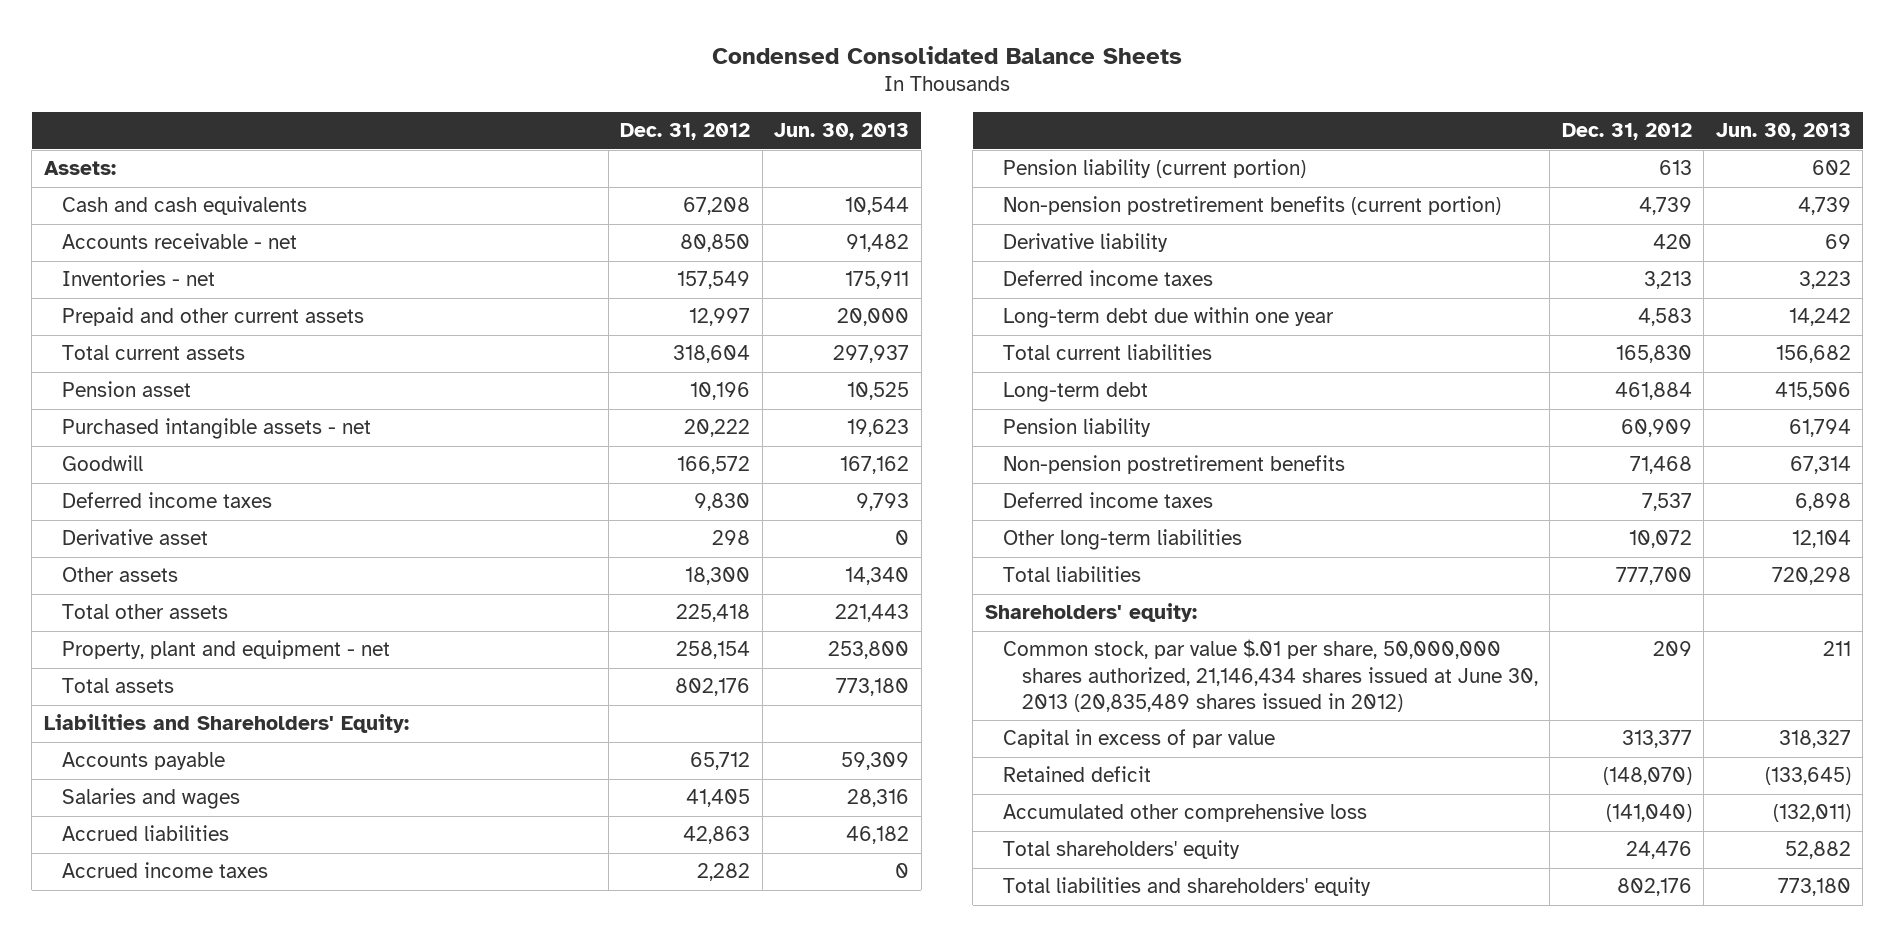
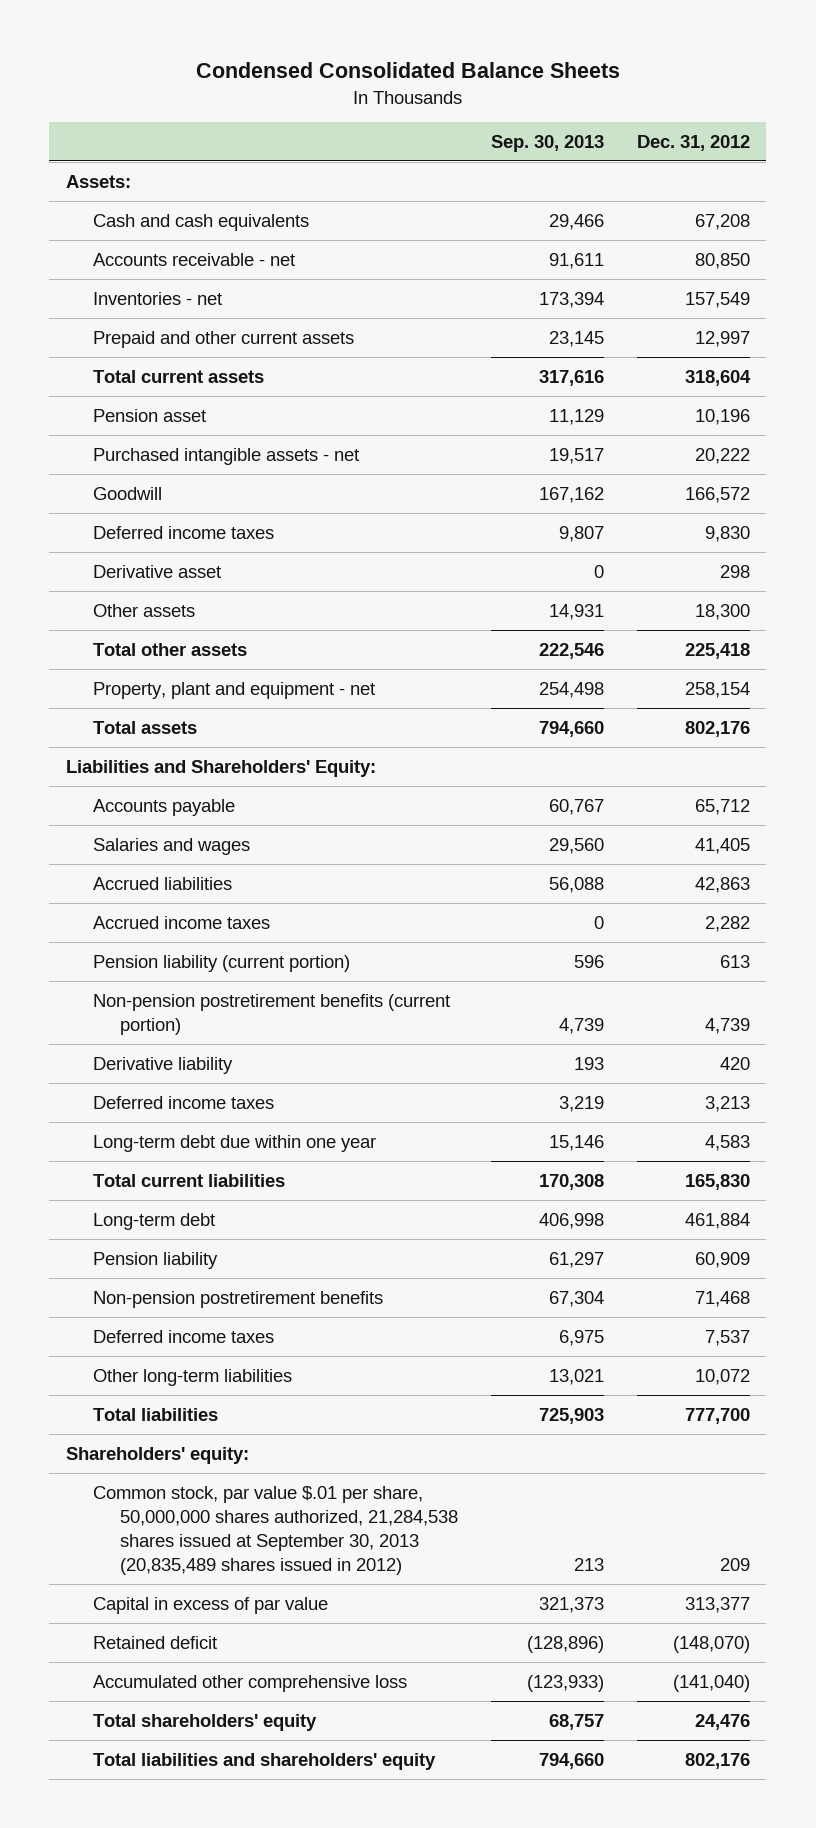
[774,123,910,141] Jun. 30, 2013 -> none
none -> [490,135,604,153] Sep. 30, 2013
[1003,639,1538,713] Common stock, par value $.01 per share, 50,000,000 shares authorized, 21,146,434 shares issued at June 30, 2013 (20,835,489 shares issued in 2012) -> [92,1485,458,1576] Common stock, par value $.01 per share, 50,000,000 shares authorized, 21,284,538 shares issued at September 30, 2013 (20,835,489 shares issued in 2012)

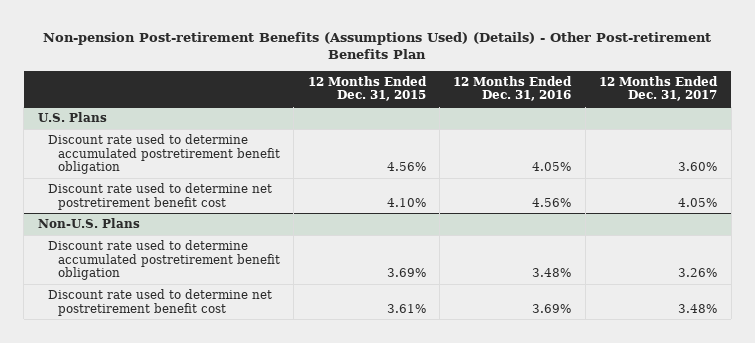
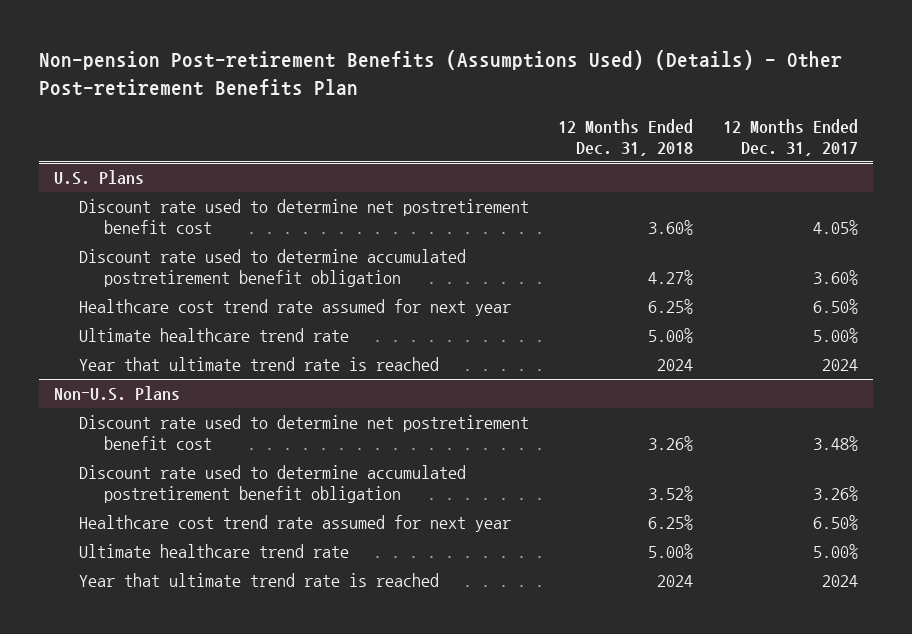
[307,75,427,102] 12 Months Ended Dec. 31, 2015 -> none
[453,75,573,102] 12 Months Ended Dec. 31, 2016 -> none
none -> [558,118,694,156] 12 Months Ended Dec. 31, 2018
[47,134,280,175] Discount rate used to determine accumulated postretirement benefit obligation -> [78,249,466,288] Discount rate used to determine accumulated postretirement benefit obligation
none -> [78,299,511,317] Healthcare cost trend rate assumed for next year
none -> [78,328,349,343] Ultimate healthcare trend rate
none -> [78,357,439,372] Year that ultimate trend rate is reached
[47,240,280,281] Discount rate used to determine accumulated postretirement benefit obligation -> [78,465,466,504] Discount rate used to determine accumulated postretirement benefit obligation
none -> [78,515,511,533] Healthcare cost trend rate assumed for next year
none -> [78,544,349,559] Ultimate healthcare trend rate
none -> [78,573,439,588] Year that ultimate trend rate is reached

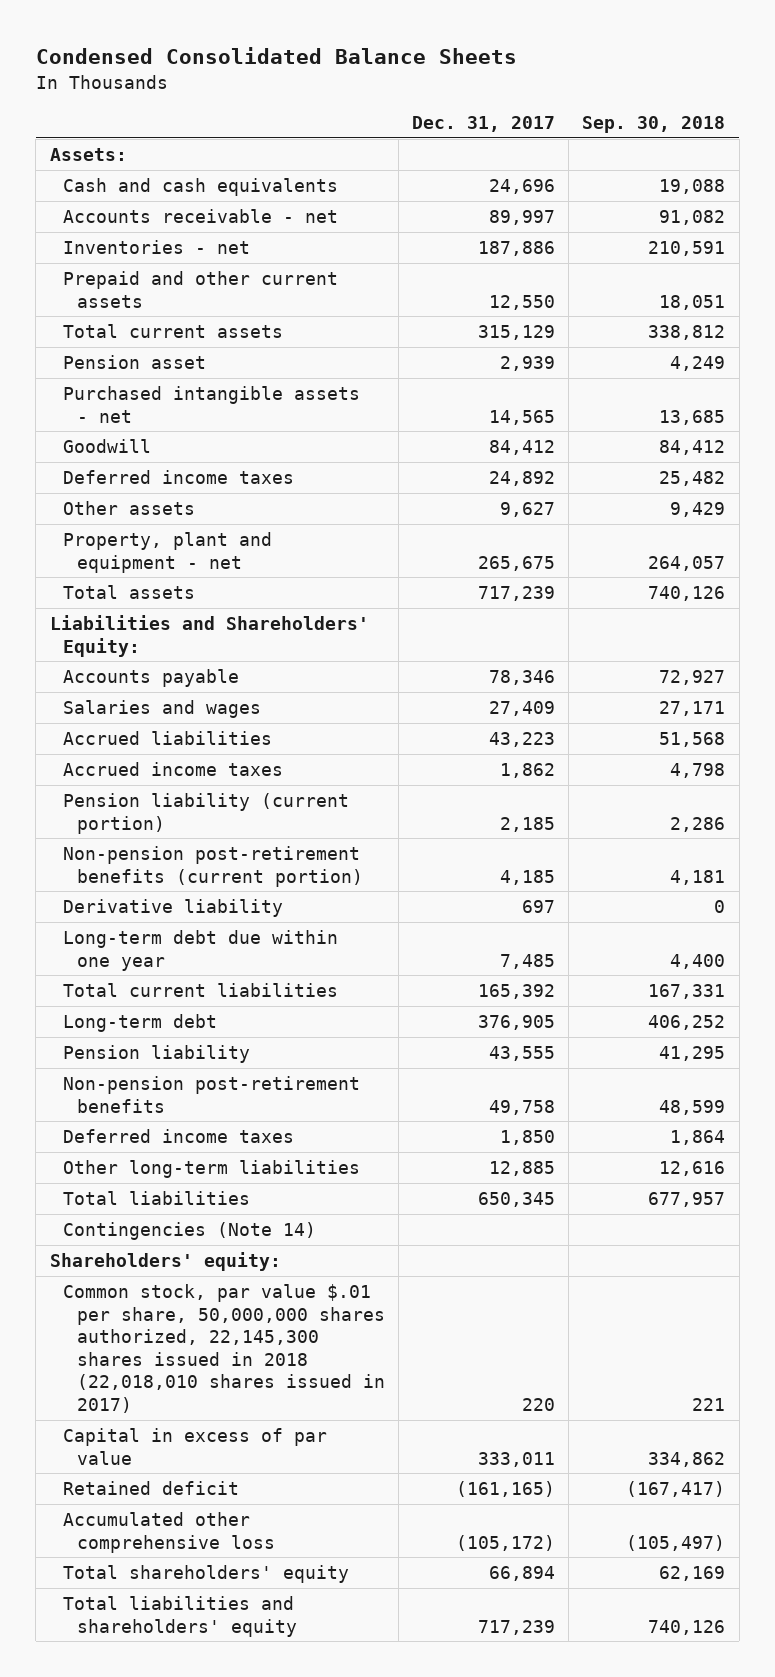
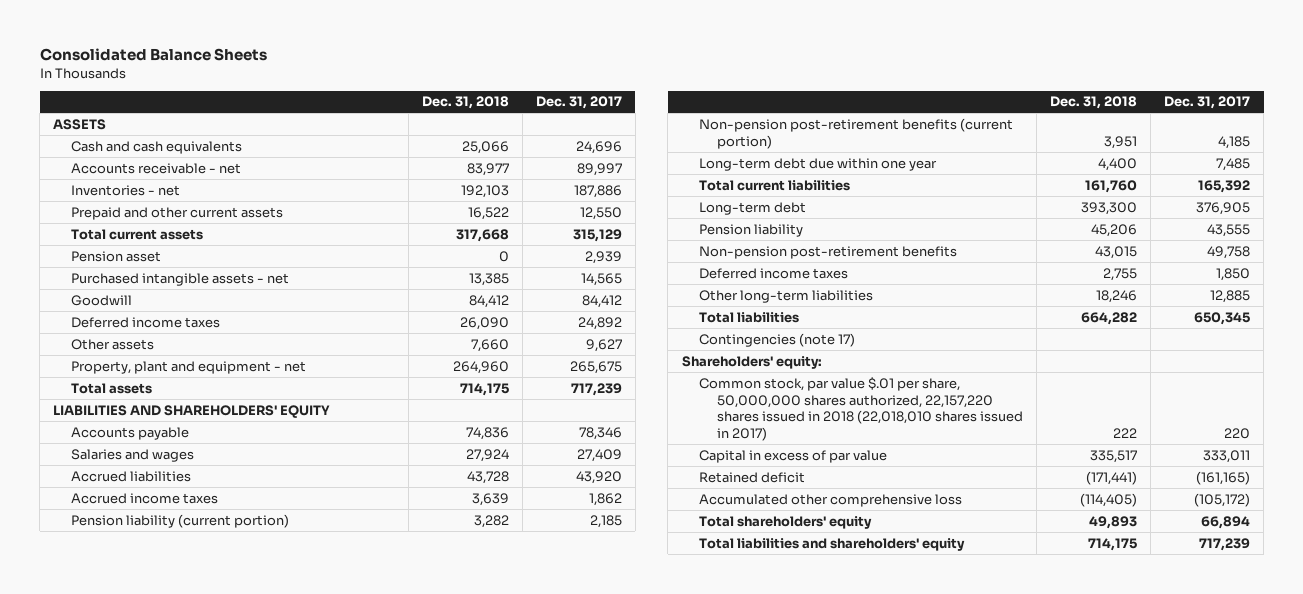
[35,47,517,65] Condensed Consolidated Balance Sheets -> [39,48,267,62] Consolidated Balance Sheets
[582,116,726,134] Sep. 30, 2018 -> none
none -> [421,96,509,110] Dec. 31, 2018
[49,147,127,161] Assets: -> [53,118,107,130] ASSETS
[49,614,369,657] Liabilities and Shareholders' Equity: -> [53,404,331,418] LIABILITIES AND SHAREHOLDERS' EQUITY
[489,731,556,747] 43,223 -> [575,470,622,484] 43,920
[63,898,284,917] Derivative liability -> none
[63,1221,317,1240] Contingencies (Note 14) -> [699,332,856,347] Contingencies (note 17)
[63,1283,386,1414] Common stock, par value $.01 per share, 50,000,000 shares authorized, 22,145,300 shares issued in 2018 (22,018,010 shares issued in 2017) -> [699,376,1023,442] Common stock, par value $.01 per share, 50,000,000 shares authorized, 22,157,220 shares issued in 2018 (22,018,010 shares issued in 2017)

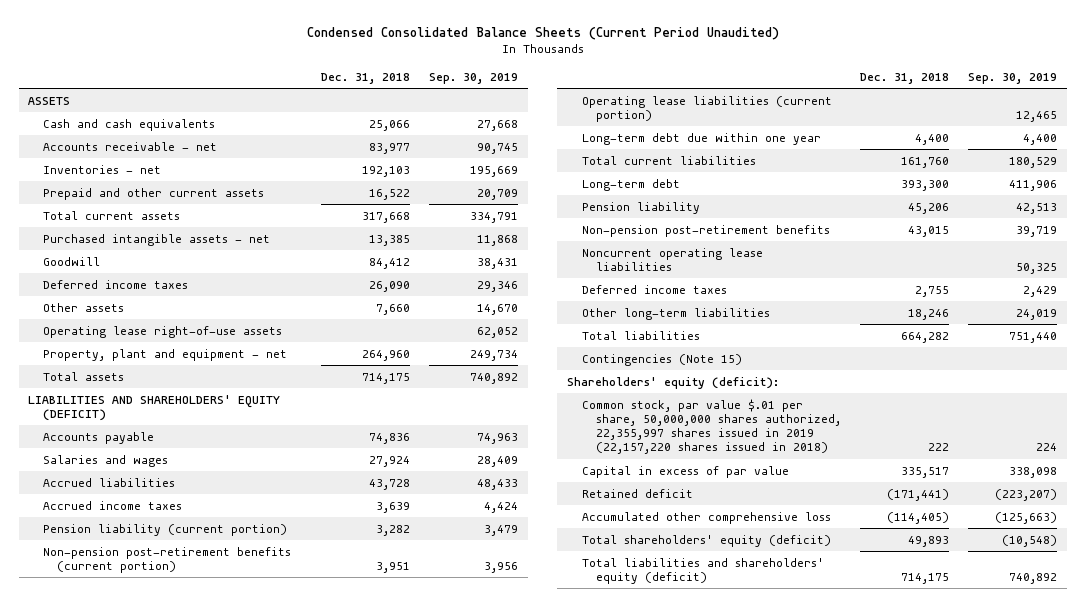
[39,48,267,62] Consolidated Balance Sheets -> [306,27,779,41] Condensed Consolidated Balance Sheets (Current Period Unaudited)
[535,96,622,110] Dec. 31, 2017 -> none
none -> [429,72,519,84] Sep. 30, 2019
[71,250,162,262] Pension asset -> none
none -> [42,325,282,338] Operating lease right-of-use assets
[53,404,331,418] LIABILITIES AND SHAREHOLDERS' EQUITY -> [28,394,281,421] LIABILITIES AND SHAREHOLDERS' EQUITY (DEFICIT)
none -> [581,95,832,122] Operating lease liabilities (current portion)
none -> [581,247,763,271] Noncurrent operating lease liabilities
[699,332,856,347] Contingencies (note 17) -> [581,353,742,366] Contingencies (Note 15)
[681,355,822,369] Shareholders' equity: -> [566,376,779,389] Shareholders' equity (deficit):
[699,376,1023,442] Common stock, par value $.01 per share, 50,000,000 shares authorized, 22,157,220 shares issued in 2018 (22,018,010 shares issued in 2017) -> [581,398,842,455] Common stock, par value $.01 per share, 50,000,000 shares authorized, 22,355,997 shares issued in 2019 (22,157,220 shares issued in 2018)
[699,515,873,529] Total shareholders' equity -> [581,534,831,547] Total shareholders' equity (deficit)
[699,537,966,551] Total liabilities and shareholders' equity -> [581,557,824,584] Total liabilities and shareholders' equity (deficit)

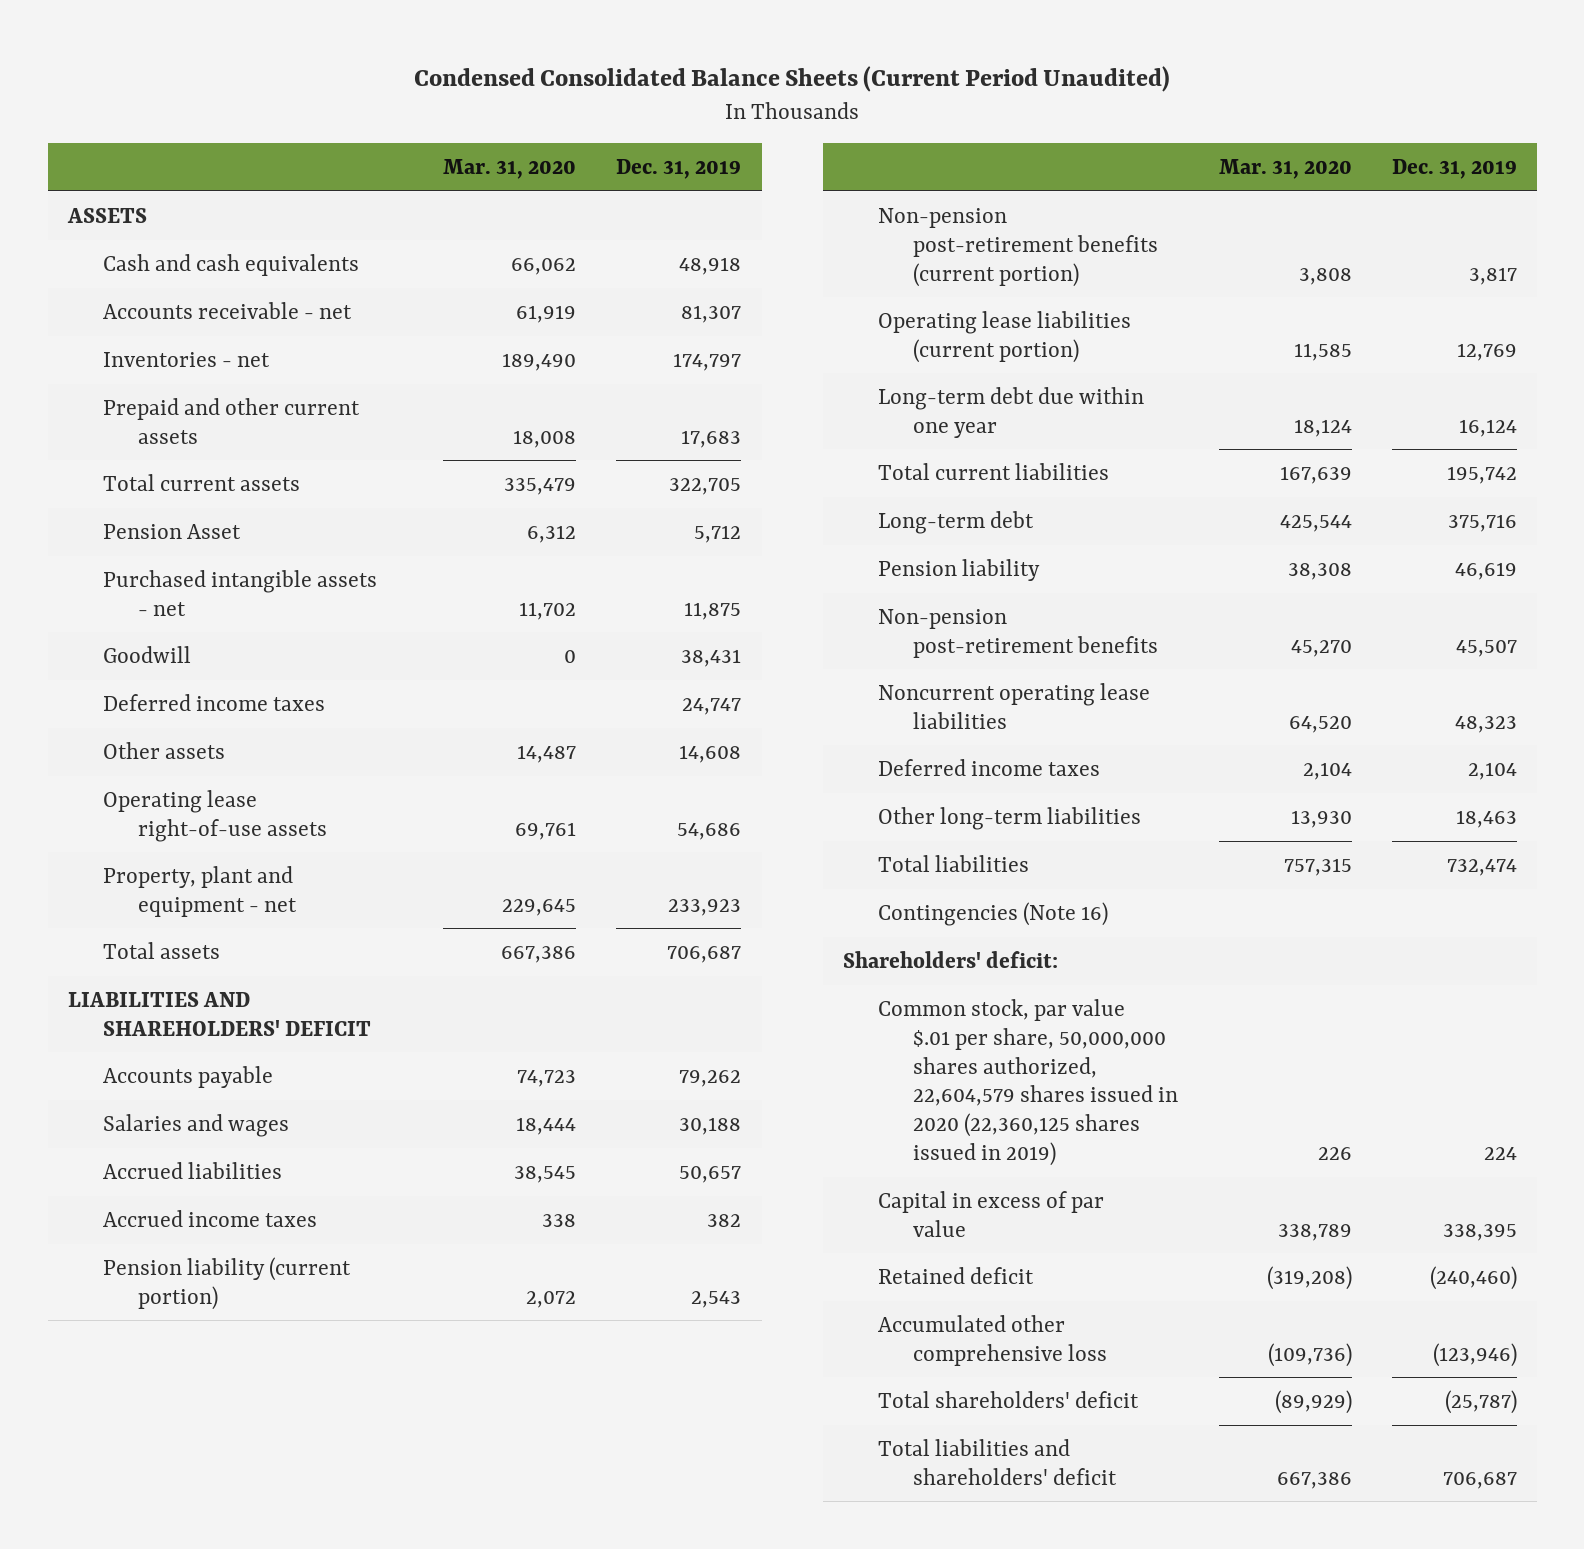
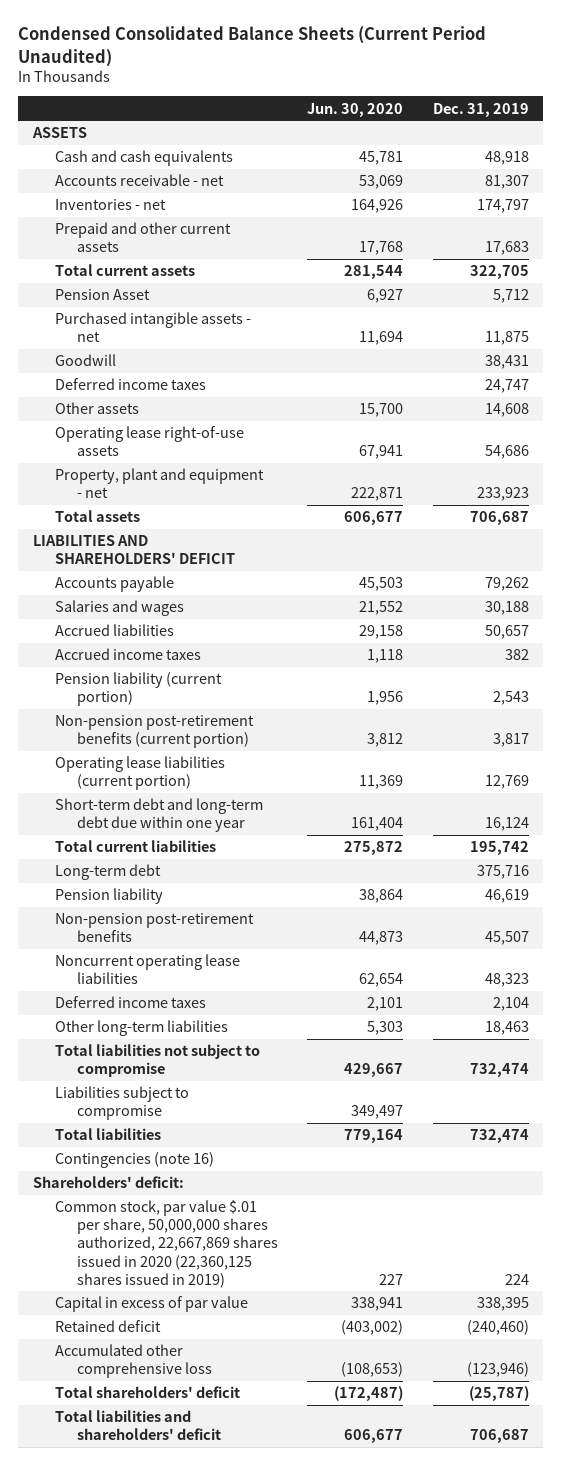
[443,159,577,180] Mar. 31, 2020 -> none
none -> [307,102,404,117] Jun. 30, 2020
[878,386,1145,438] Long-term debt due within one year -> [54,798,263,833] Short-term debt and long-term debt due within one year
none -> [54,1044,260,1078] Total liabilities not subject to compromise
none -> [54,1086,189,1121] Liabilities subject to compromise
[878,901,1109,926] Contingencies (Note 16) -> [54,1152,214,1169] Contingencies (note 16)
[878,998,1179,1167] Common stock, par value $.01 per share, 50,000,000 shares authorized, 22,604,579 shares issued in 2020 (22,360,125 shares issued in 2019) -> [54,1200,278,1288] Common stock, par value $.01 per share, 50,000,000 shares authorized, 22,667,869 shares issued in 2020 (22,360,125 shares issued in 2019)

